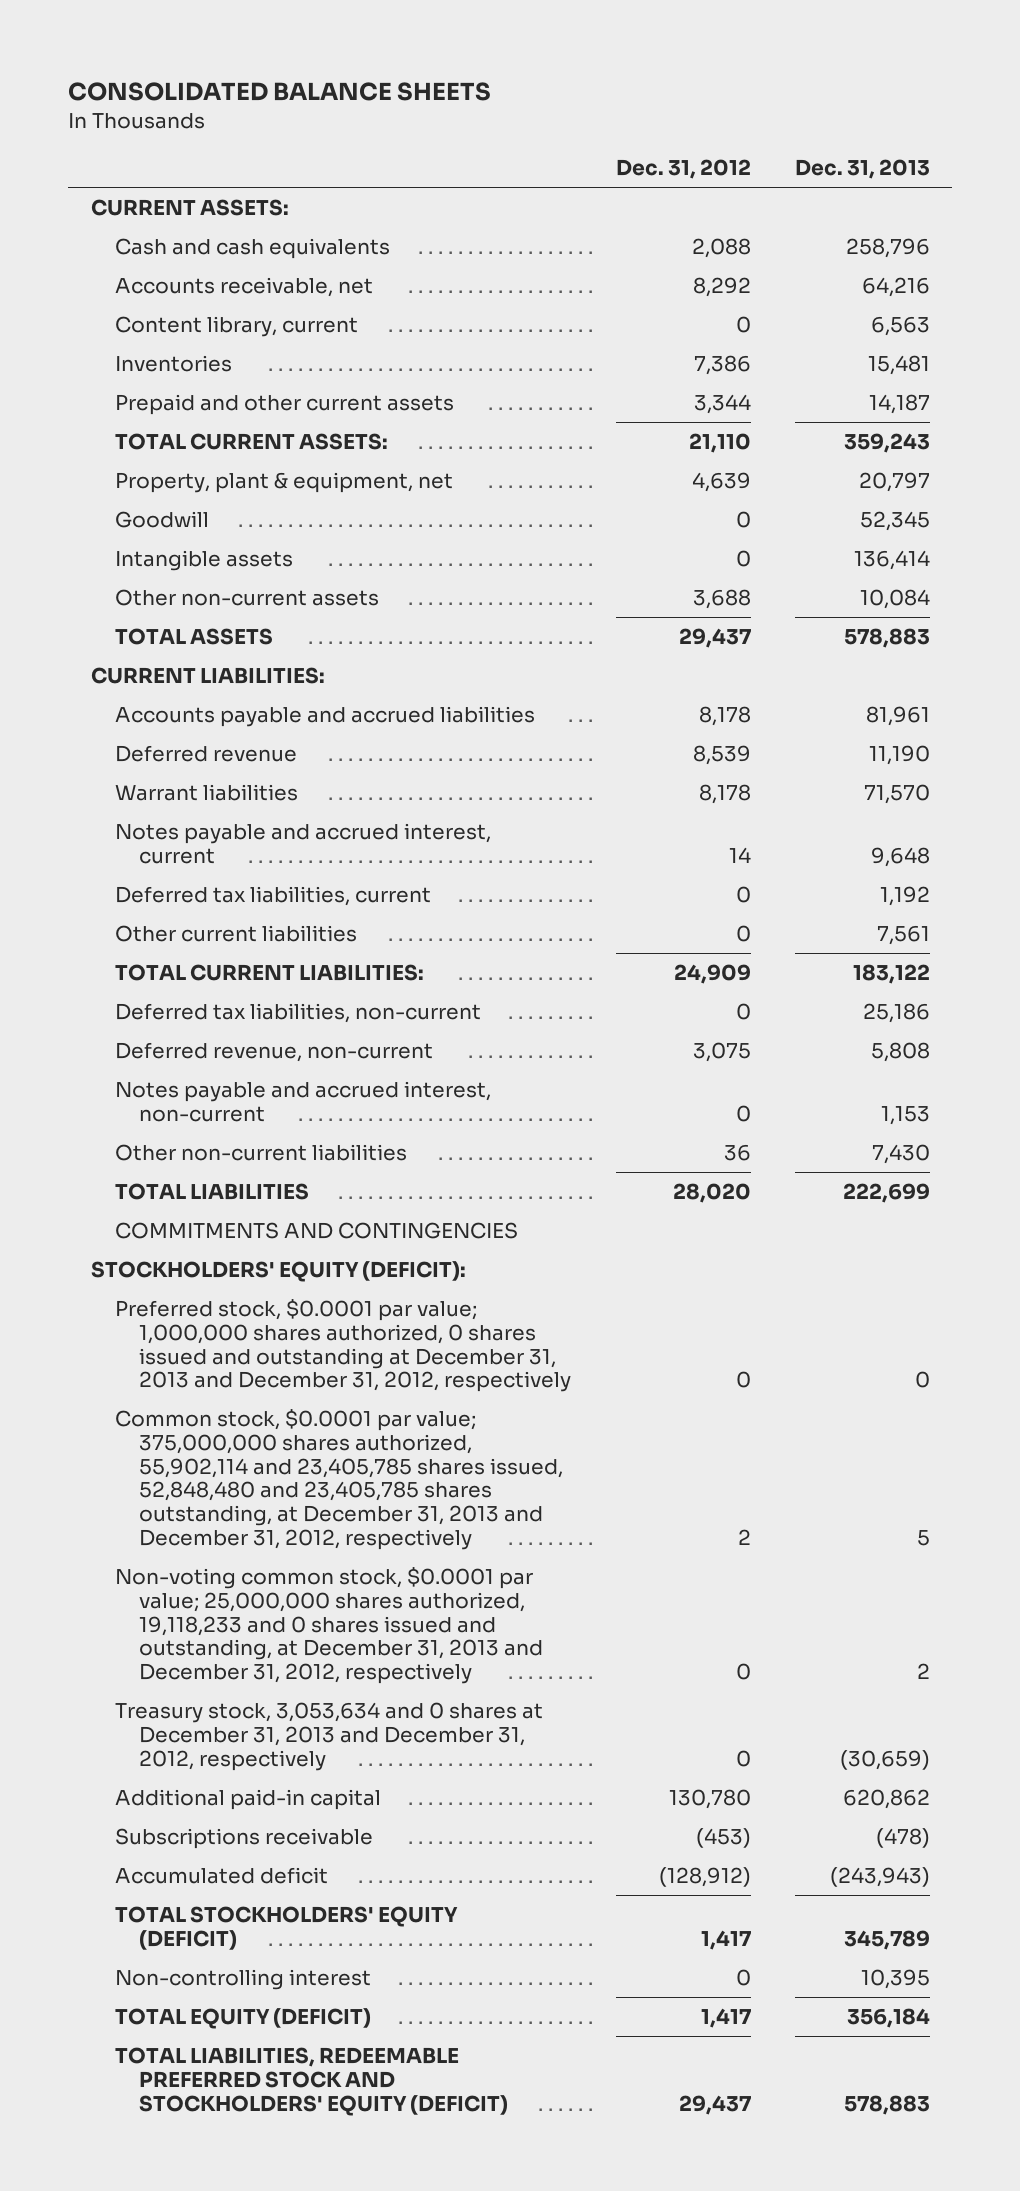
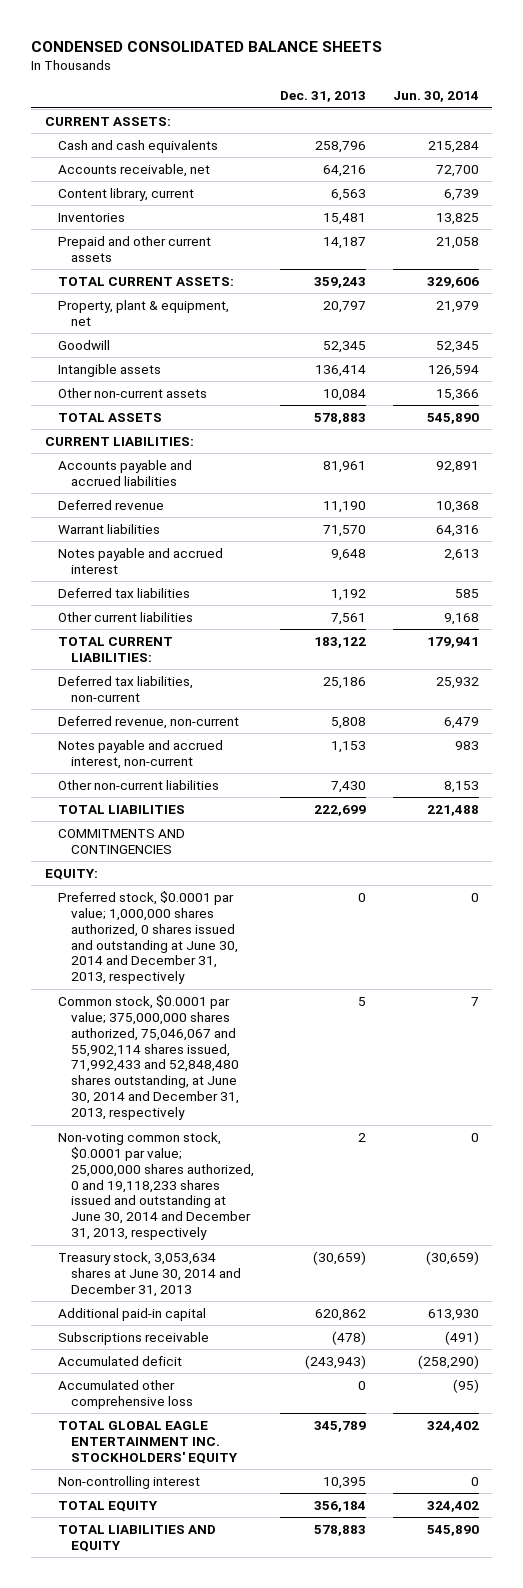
[68,82,492,102] CONSOLIDATED BALANCE SHEETS -> [31,41,383,53] CONDENSED CONSOLIDATED BALANCE SHEETS
[615,159,751,180] Dec. 31, 2012 -> none
none -> [392,91,479,103] Jun. 30, 2014
[114,822,491,864] Notes payable and accrued interest, current -> [57,547,223,574] Notes payable and accrued interest
[114,885,431,906] Deferred tax liabilities, current -> [57,587,190,598] Deferred tax liabilities
[90,1260,466,1282] STOCKHOLDERS' EQUITY (DEFICIT): -> [44,868,98,880] EQUITY:
[114,1298,572,1393] Preferred stock, $0.0001 par value; 1,000,000 shares authorized, 0 shares issued and outstanding at December 31, 2013 and December 31, 2012, respectively -> [57,890,238,985] Preferred stock, $0.0001 par value; 1,000,000 shares authorized, 0 shares issued and outstanding at June 30, 2014 and December 31, 2013, respectively
[114,1408,564,1550] Common stock, $0.0001 par value; 375,000,000 shares authorized, 55,902,114 and 23,405,785 shares issued, 52,848,480 and 23,405,785 shares outstanding, at December 31, 2013 and December 31, 2012, respectively -> [57,994,239,1121] Common stock, $0.0001 par value; 375,000,000 shares authorized, 75,046,067 and 55,902,114 shares issued, 71,992,433 and 52,848,480 shares outstanding, at June 30, 2014 and December 31, 2013, respectively
[114,1566,544,1685] Non-voting common stock, $0.0001 par value; 25,000,000 shares authorized, 19,118,233 and 0 shares issued and outstanding, at December 31, 2013 and December 31, 2012, respectively -> [57,1131,254,1241] Non-voting common stock, $0.0001 par value; 25,000,000 shares authorized, 0 and 19,118,233 shares issued and outstanding at June 30, 2014 and December 31, 2013, respectively
[114,1701,543,1771] Treasury stock, 3,053,634 and 0 shares at December 31, 2013 and December 31, 2012, respectively -> [57,1251,241,1297] Treasury stock, 3,053,634 shares at June 30, 2014 and December 31, 2013
none -> [57,1379,193,1409] Accumulated other comprehensive loss
[114,1905,458,1950] TOTAL STOCKHOLDERS' EQUITY (DEFICIT) -> [57,1420,238,1464] TOTAL GLOBAL EAGLE ENTERTAINMENT INC. STOCKHOLDERS' EQUITY
[114,2007,371,2029] TOTAL EQUITY (DEFICIT) -> [57,1500,158,1512] TOTAL EQUITY
[114,2046,509,2116] TOTAL LIABILITIES, REDEEMABLE PREFERRED STOCK AND STOCKHOLDERS' EQUITY (DEFICIT) -> [57,1524,216,1552] TOTAL LIABILITIES AND EQUITY

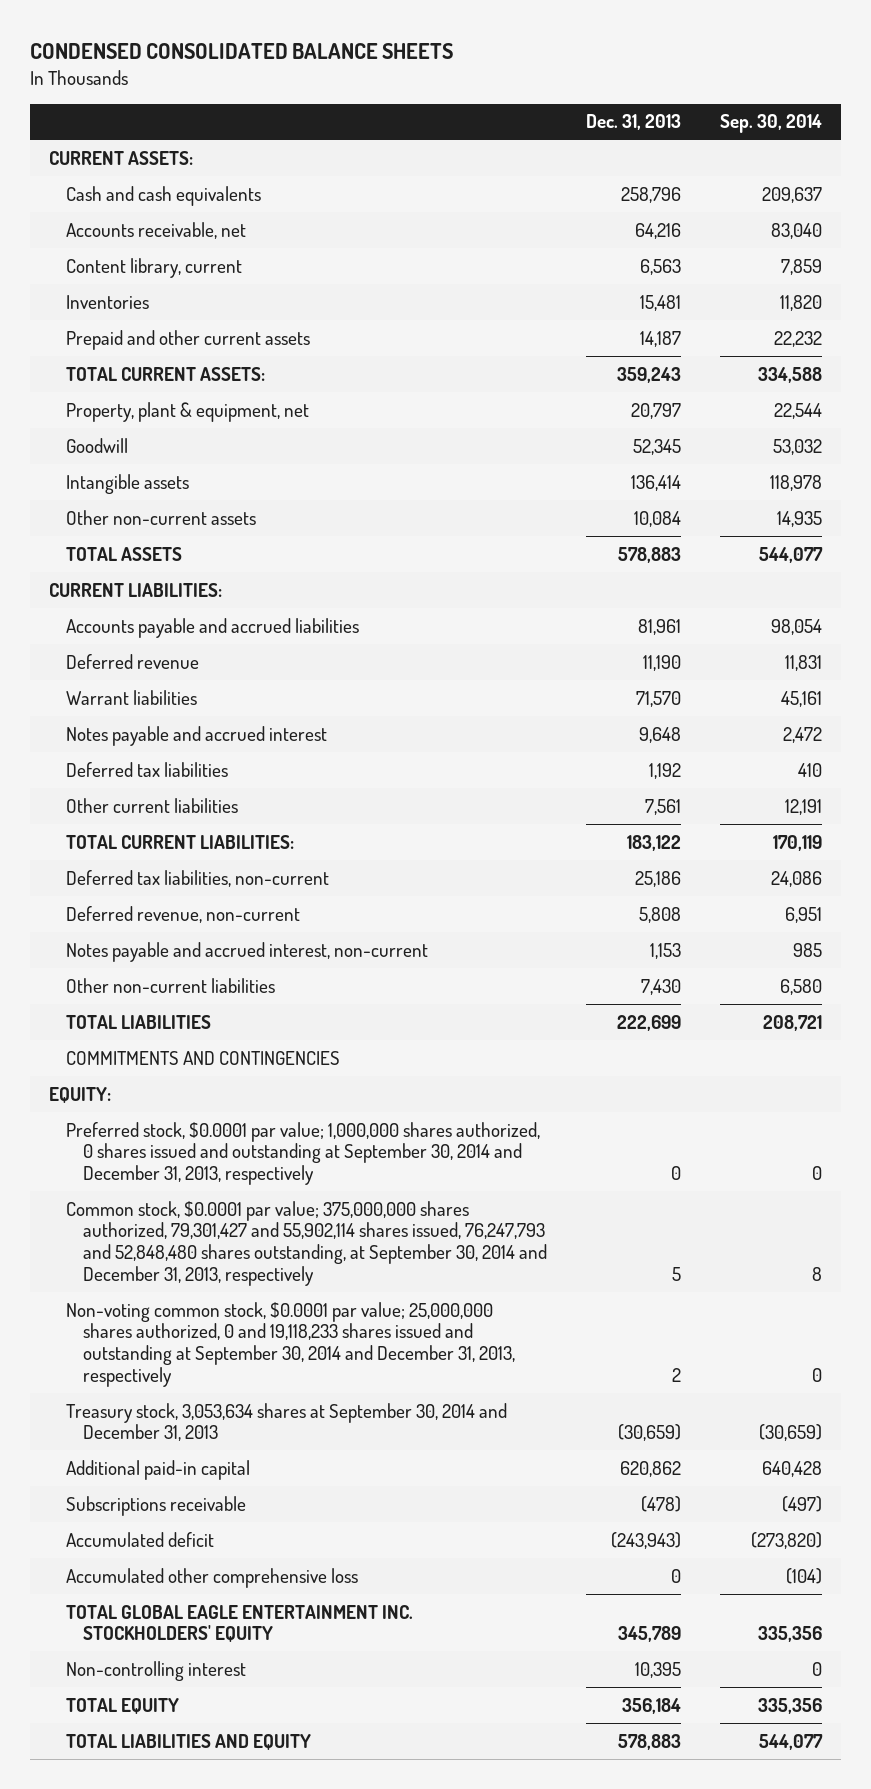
[392,91,479,103] Jun. 30, 2014 -> none
none -> [719,114,822,134] Sep. 30, 2014
[57,890,238,985] Preferred stock, $0.0001 par value; 1,000,000 shares authorized, 0 shares issued and outstanding at June 30, 2014 and December 31, 2013, respectively -> [66,1121,541,1186] Preferred stock, $0.0001 par value; 1,000,000 shares authorized, 0 shares issued and outstanding at September 30, 2014 and December 31, 2013, respectively
[57,994,239,1121] Common stock, $0.0001 par value; 375,000,000 shares authorized, 75,046,067 and 55,902,114 shares issued, 71,992,433 and 52,848,480 shares outstanding, at June 30, 2014 and December 31, 2013, respectively -> [66,1200,548,1287] Common stock, $0.0001 par value; 375,000,000 shares authorized, 79,301,427 and 55,902,114 shares issued, 76,247,793 and 52,848,480 shares outstanding, at September 30, 2014 and December 31, 2013, respectively
[57,1131,254,1241] Non-voting common stock, $0.0001 par value; 25,000,000 shares authorized, 0 and 19,118,233 shares issued and outstanding at June 30, 2014 and December 31, 2013, respectively -> [66,1301,516,1388] Non-voting common stock, $0.0001 par value; 25,000,000 shares authorized, 0 and 19,118,233 shares issued and outstanding at September 30, 2014 and December 31, 2013, respectively
[57,1251,241,1297] Treasury stock, 3,053,634 shares at June 30, 2014 and December 31, 2013 -> [66,1402,508,1442] Treasury stock, 3,053,634 shares at September 30, 2014 and December 31, 2013

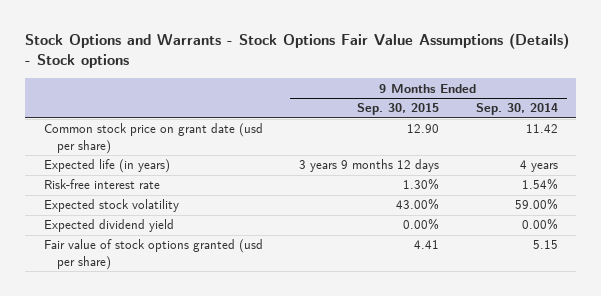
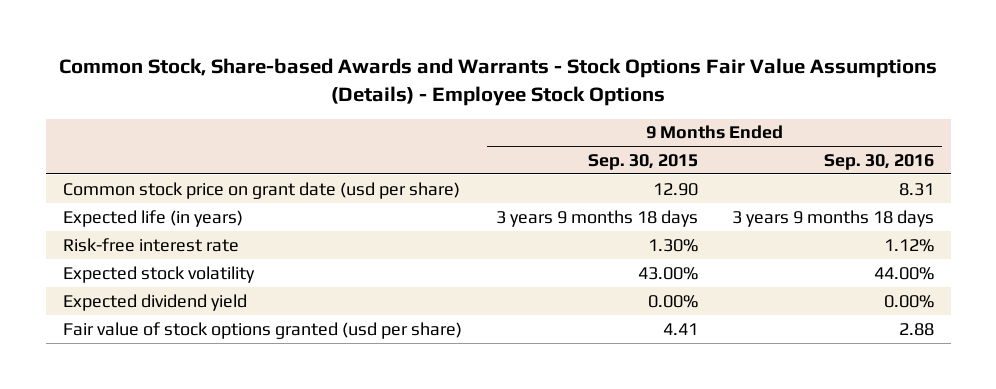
[25,33,570,69] Stock Options and Warrants - Stock Options Fair Value Assumptions (Details) - Stock options -> [59,58,938,106] Common Stock, Share-based Awards and Warrants - Stock Options Fair Value Assumptions (Details) - Employee Stock Options
[475,103,558,116] Sep. 30, 2014 -> none
none -> [823,153,934,170] Sep. 30, 2016
[299,159,440,173] 3 years 9 months 12 days -> [495,209,698,227] 3 years 9 months 18 days

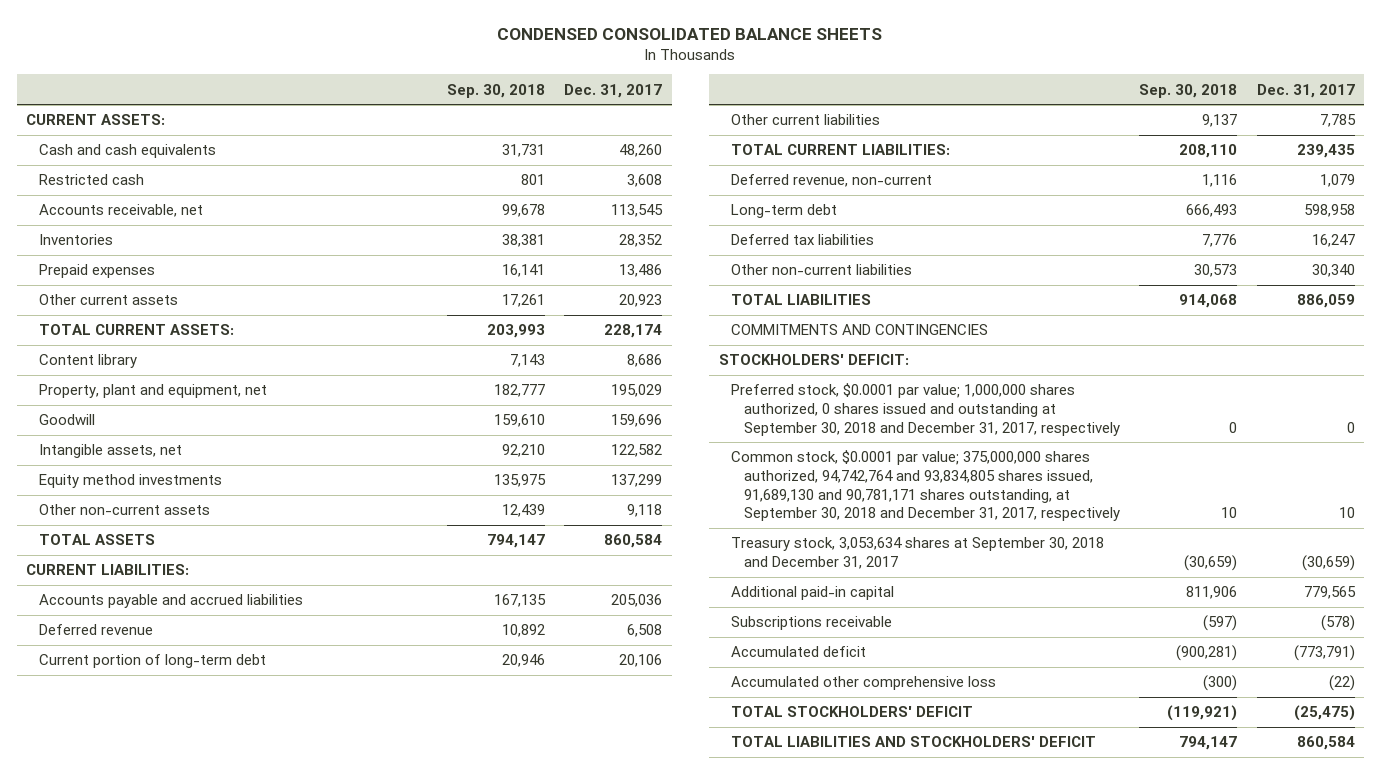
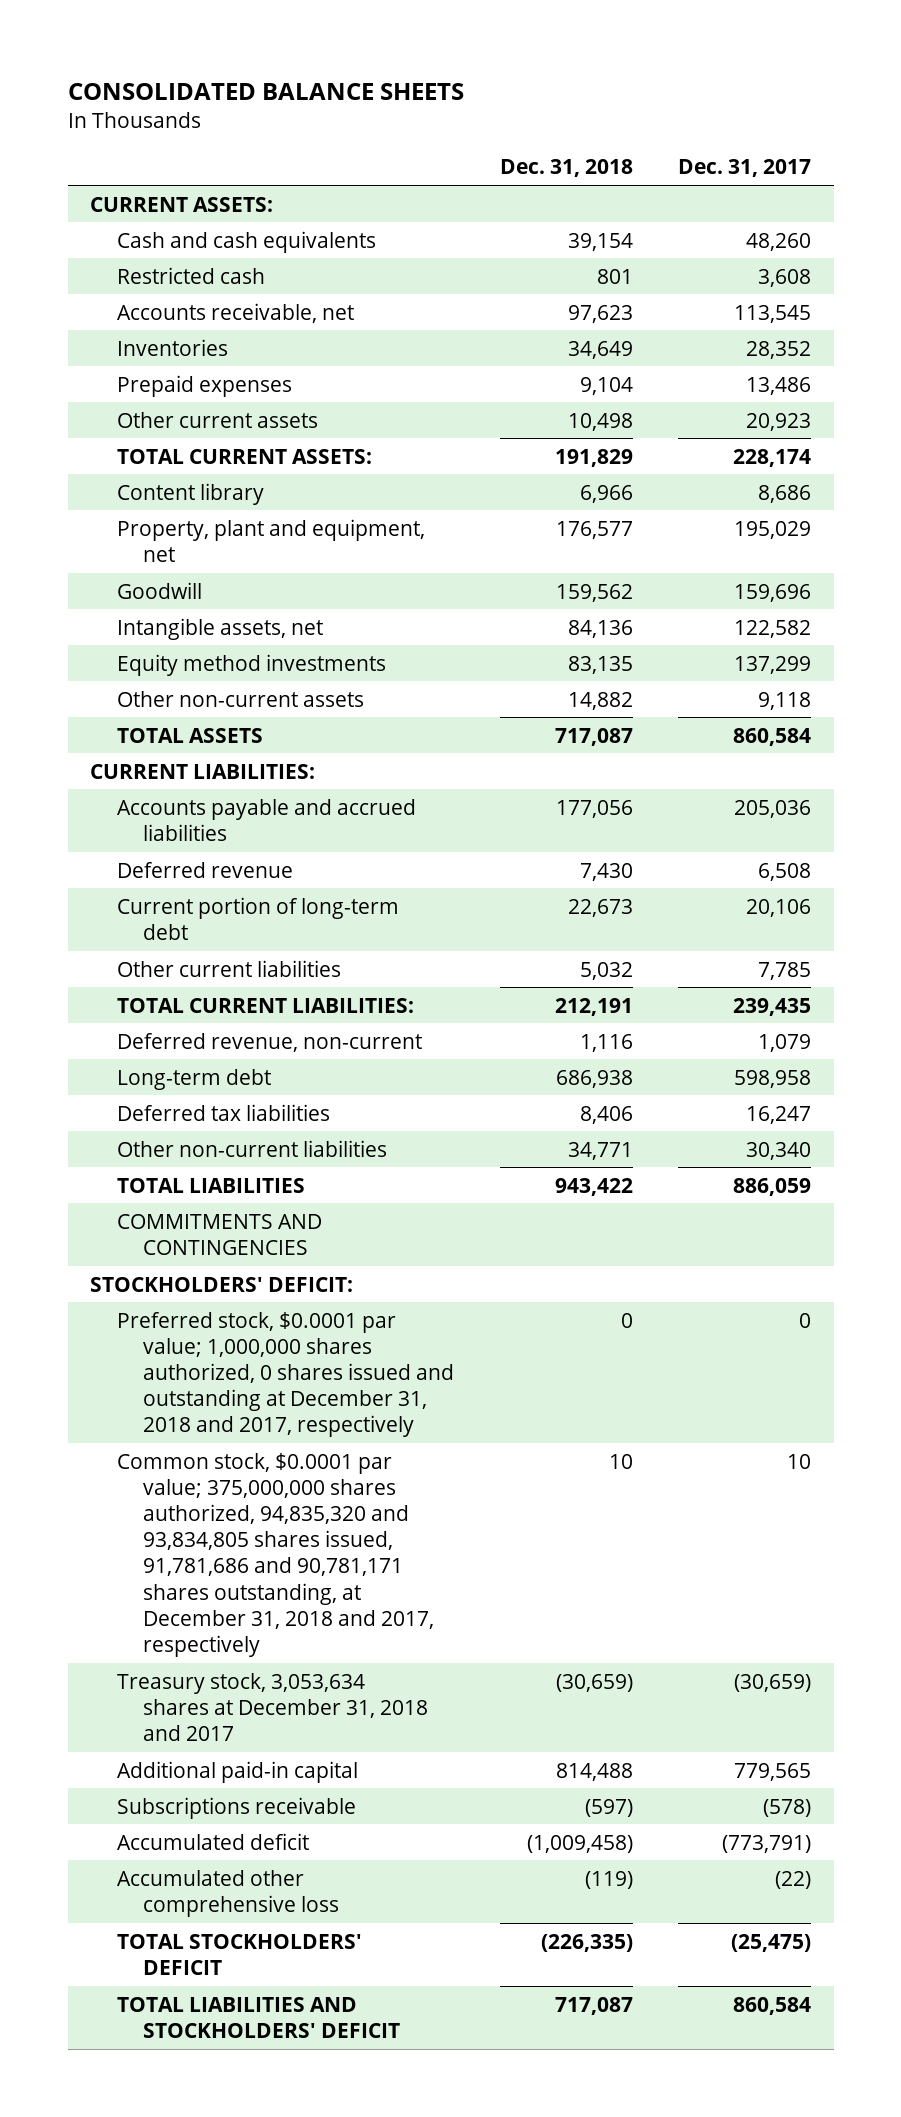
[497,27,883,40] CONDENSED CONSOLIDATED BALANCE SHEETS -> [67,82,464,100] CONSOLIDATED BALANCE SHEETS
[447,83,546,98] Sep. 30, 2018 -> none
none -> [499,159,633,178] Dec. 31, 2018
[731,383,1120,436] Preferred stock, $0.0001 par value; 1,000,000 shares authorized, 0 shares issued and outstanding at September 30, 2018 and December 31, 2017, respectively -> [116,1311,455,1438] Preferred stock, $0.0001 par value; 1,000,000 shares authorized, 0 shares issued and outstanding at December 31, 2018 and 2017, respectively
[731,450,1120,522] Common stock, $0.0001 par value; 375,000,000 shares authorized, 94,742,764 and 93,834,805 shares issued, 91,689,130 and 90,781,171 shares outstanding, at September 30, 2018 and December 31, 2017, respectively -> [116,1452,435,1658] Common stock, $0.0001 par value; 375,000,000 shares authorized, 94,835,320 and 93,834,805 shares issued, 91,781,686 and 90,781,171 shares outstanding, at December 31, 2018 and 2017, respectively
[731,537,1105,569] Treasury stock, 3,053,634 shares at September 30, 2018 and December 31, 2017 -> [116,1672,429,1741] Treasury stock, 3,053,634 shares at December 31, 2018 and 2017

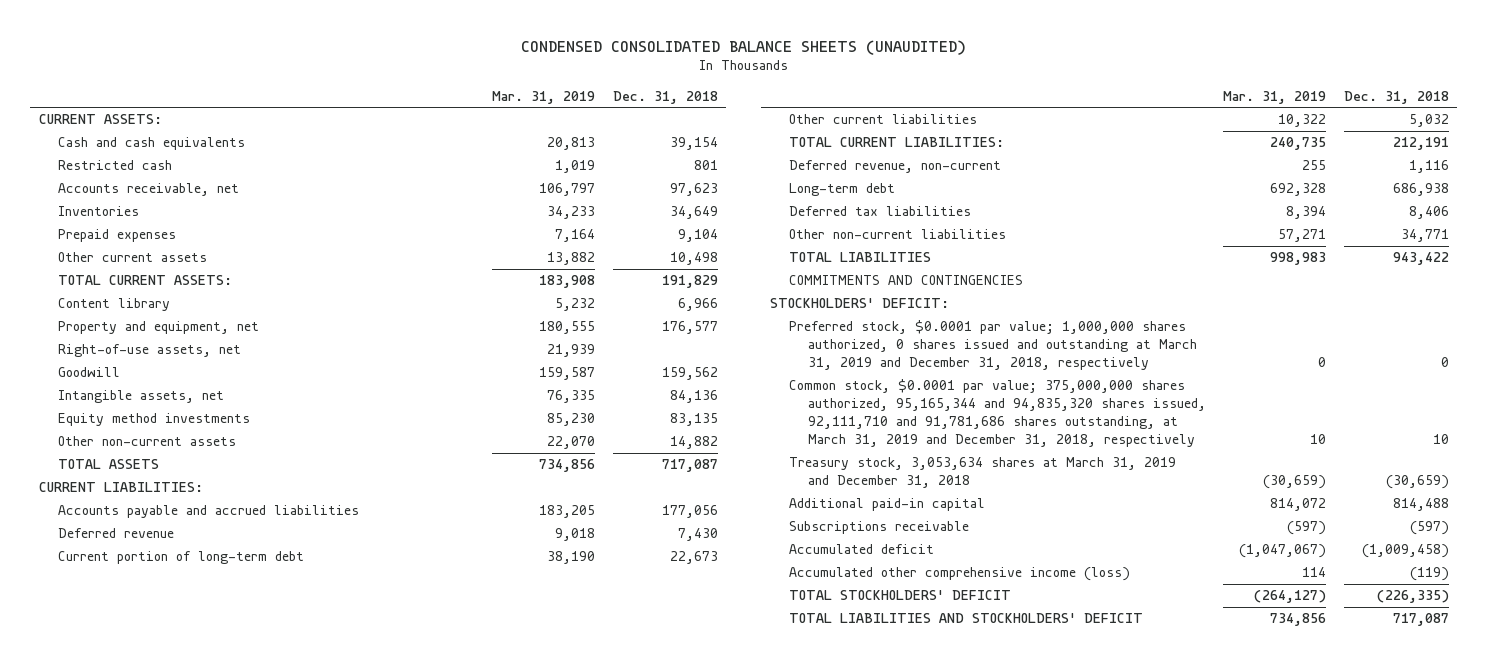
[67,82,464,100] CONSOLIDATED BALANCE SHEETS -> [520,39,966,55] CONDENSED CONSOLIDATED BALANCE SHEETS (UNAUDITED)
[678,159,812,178] Dec. 31, 2017 -> none
none -> [492,90,596,104] Mar. 31, 2019
[116,518,425,562] Property, plant and equipment, net -> [57,321,259,335] Property and equipment, net
none -> [57,344,241,358] Right-of-use assets, net
[116,1311,455,1438] Preferred stock, $0.0001 par value; 1,000,000 shares authorized, 0 shares issued and outstanding at December 31, 2018 and 2017, respectively -> [788,320,1198,371] Preferred stock, $0.0001 par value; 1,000,000 shares authorized, 0 shares issued and outstanding at March 31, 2019 and December 31, 2018, respectively
[116,1452,435,1658] Common stock, $0.0001 par value; 375,000,000 shares authorized, 94,835,320 and 93,834,805 shares issued, 91,781,686 and 90,781,171 shares outstanding, at December 31, 2018 and 2017, respectively -> [788,379,1207,448] Common stock, $0.0001 par value; 375,000,000 shares authorized, 95,165,344 and 94,835,320 shares issued, 92,111,710 and 91,781,686 shares outstanding, at March 31, 2019 and December 31, 2018, respectively
[116,1672,429,1741] Treasury stock, 3,053,634 shares at December 31, 2018 and 2017 -> [788,457,1176,489] Treasury stock, 3,053,634 shares at March 31, 2019 and December 31, 2018
[116,1869,340,1917] Accumulated other comprehensive loss -> [788,567,1130,582] Accumulated other comprehensive income (loss)

